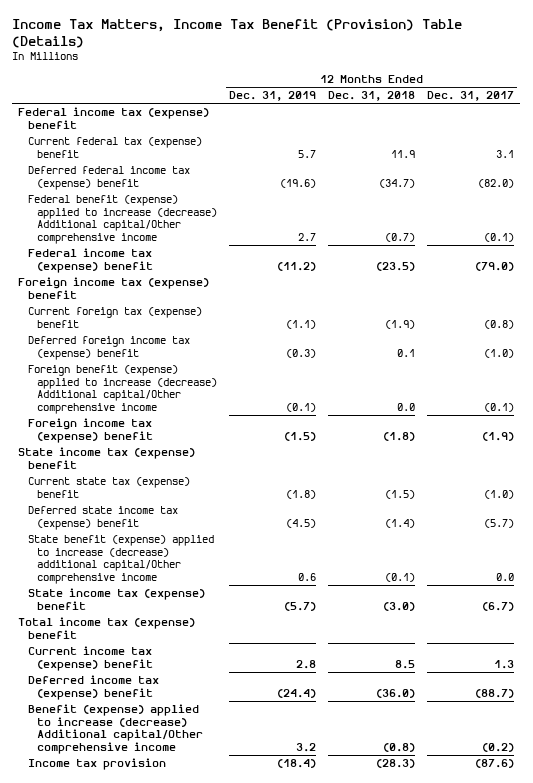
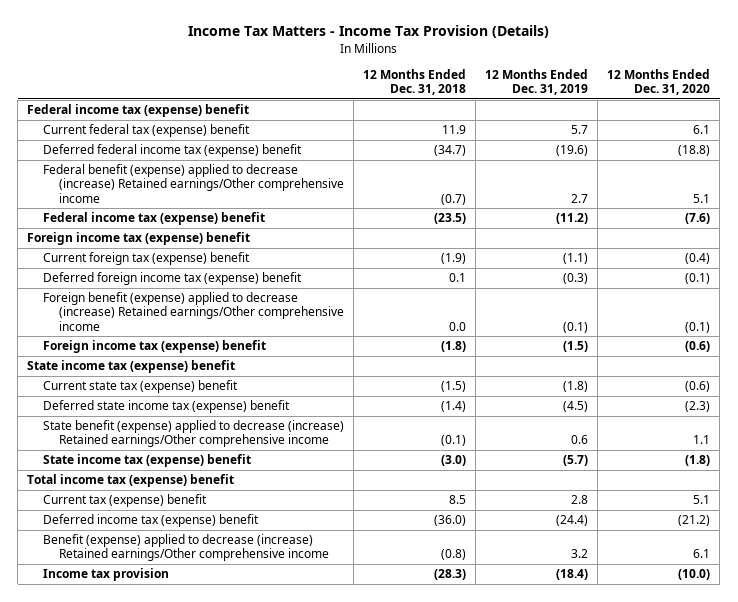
[12,19,463,48] Income Tax Matters, Income Tax Benefit (Provision) Table (Details) -> [187,25,549,39] Income Tax Matters - Income Tax Provision (Details)
[427,91,515,102] Dec. 31, 2017 -> none
none -> [607,69,711,96] 12 Months Ended Dec. 31, 2020
[27,195,217,244] Federal benefit (expense) applied to increase (decrease) Additional capital/Other comprehensive income -> [43,164,344,203] Federal benefit (expense) applied to decrease (increase) Retained earnings/Other comprehensive income
[27,365,217,414] Foreign benefit (expense) applied to increase (decrease) Additional capital/Other comprehensive income -> [43,292,344,331] Foreign benefit (expense) applied to decrease (increase) Retained earnings/Other comprehensive income
[27,535,214,584] State benefit (expense) applied to increase (decrease) additional capital/Other comprehensive income -> [43,420,345,448] State benefit (expense) applied to decrease (increase) Retained earnings/Other comprehensive income
[27,646,153,671] Current income tax (expense) benefit -> [43,494,208,508] Current tax (expense) benefit
[27,704,203,754] Benefit (expense) applied to increase (decrease) Additional capital/Other comprehensive income -> [43,534,329,562] Benefit (expense) applied to decrease (increase) Retained earnings/Other comprehensive income

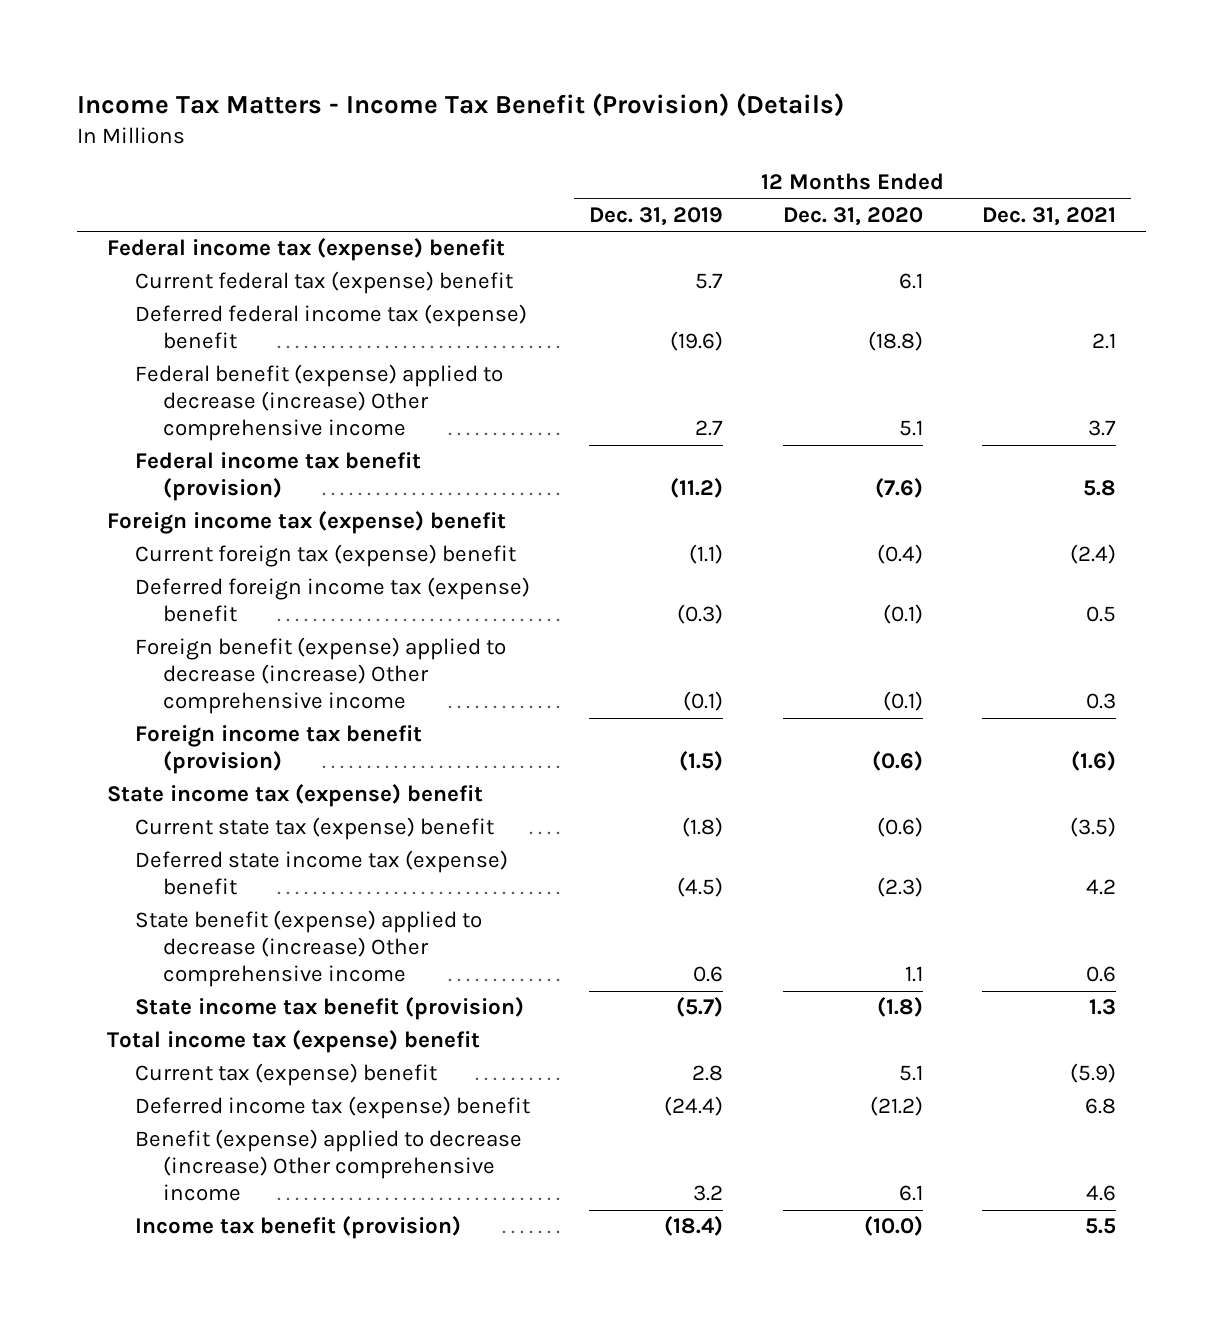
[187,25,549,39] Income Tax Matters - Income Tax Provision (Details) -> [77,92,845,117] Income Tax Matters - Income Tax Benefit (Provision) (Details)
[363,69,467,96] 12 Months Ended Dec. 31, 2018 -> none
none -> [982,207,1117,227] Dec. 31, 2021
[43,164,344,203] Federal benefit (expense) applied to decrease (increase) Retained earnings/Other comprehensive income -> [134,364,503,442] Federal benefit (expense) applied to decrease (increase) Other comprehensive income
[43,212,266,226] Federal income tax (expense) benefit -> [134,452,421,502] Federal income tax benefit (provision)
[43,292,344,331] Foreign benefit (expense) applied to decrease (increase) Retained earnings/Other comprehensive income -> [134,637,506,715] Foreign benefit (expense) applied to decrease (increase) Other comprehensive income
[43,340,267,354] Foreign income tax (expense) benefit -> [134,725,422,775] Foreign income tax benefit (provision)
[43,420,345,448] State benefit (expense) applied to decrease (increase) Retained earnings/Other comprehensive income -> [134,910,482,988] State benefit (expense) applied to decrease (increase) Other comprehensive income
[43,454,252,468] State income tax (expense) benefit -> [134,997,524,1021] State income tax benefit (provision)
[43,534,329,562] Benefit (expense) applied to decrease (increase) Retained earnings/Other comprehensive income -> [134,1129,522,1202] Benefit (expense) applied to decrease (increase) Other comprehensive income
[43,568,170,582] Income tax provision -> [134,1216,461,1240] Income tax benefit (provision)

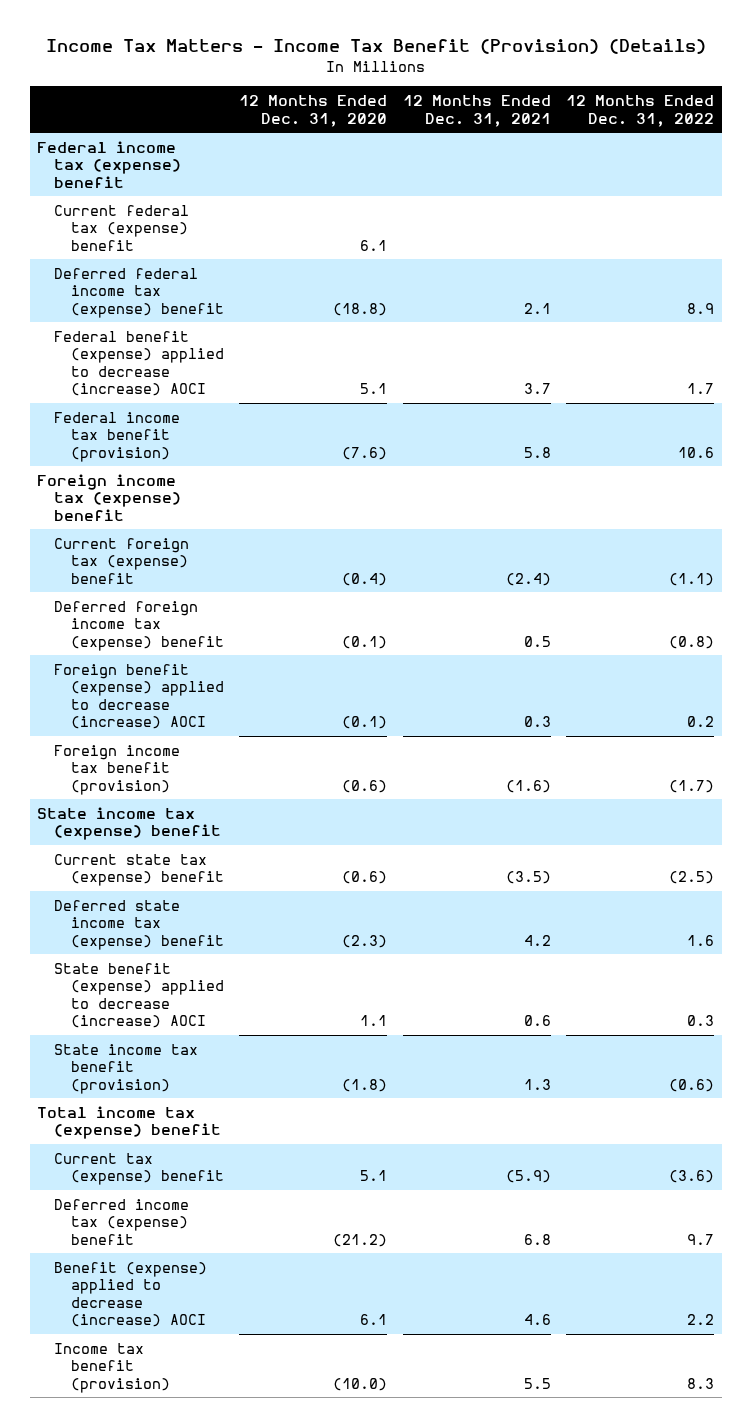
[589,207,724,227] Dec. 31, 2019 -> none
none -> [566,95,715,127] 12 Months Ended Dec. 31, 2022
[134,364,503,442] Federal benefit (expense) applied to decrease (increase) Other comprehensive income -> [54,330,225,397] Federal benefit (expense) applied to decrease (increase) AOCI
[134,637,506,715] Foreign benefit (expense) applied to decrease (increase) Other comprehensive income -> [54,663,225,730] Foreign benefit (expense) applied to decrease (increase) AOCI
[134,910,482,988] State benefit (expense) applied to decrease (increase) Other comprehensive income -> [54,962,225,1029] State benefit (expense) applied to decrease (increase) AOCI
[134,1129,522,1202] Benefit (expense) applied to decrease (increase) Other comprehensive income -> [54,1261,208,1328] Benefit (expense) applied to decrease (increase) AOCI

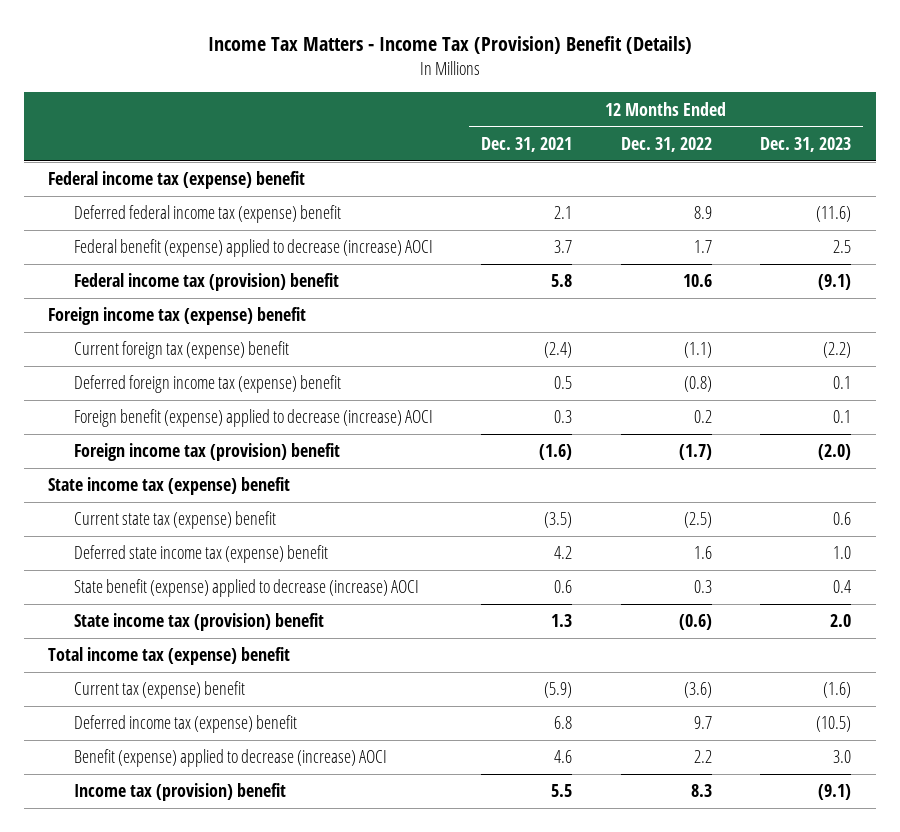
[45,39,706,55] Income Tax Matters - Income Tax Benefit (Provision) (Details) -> [207,36,692,55] Income Tax Matters - Income Tax (Provision) Benefit (Details)
[239,95,388,127] 12 Months Ended Dec. 31, 2020 -> none
none -> [760,136,852,152] Dec. 31, 2023
[54,204,190,251] Current federal tax (expense) benefit -> none
[54,411,181,462] Federal income tax benefit (provision) -> [73,273,339,292] Federal income tax (provision) benefit
[54,744,181,795] Foreign income tax benefit (provision) -> [73,443,340,462] Foreign income tax (provision) benefit
[54,1043,199,1094] State income tax benefit (provision) -> [73,613,324,632] State income tax (provision) benefit
[54,1342,171,1393] Income tax benefit (provision) -> [73,783,286,802] Income tax (provision) benefit

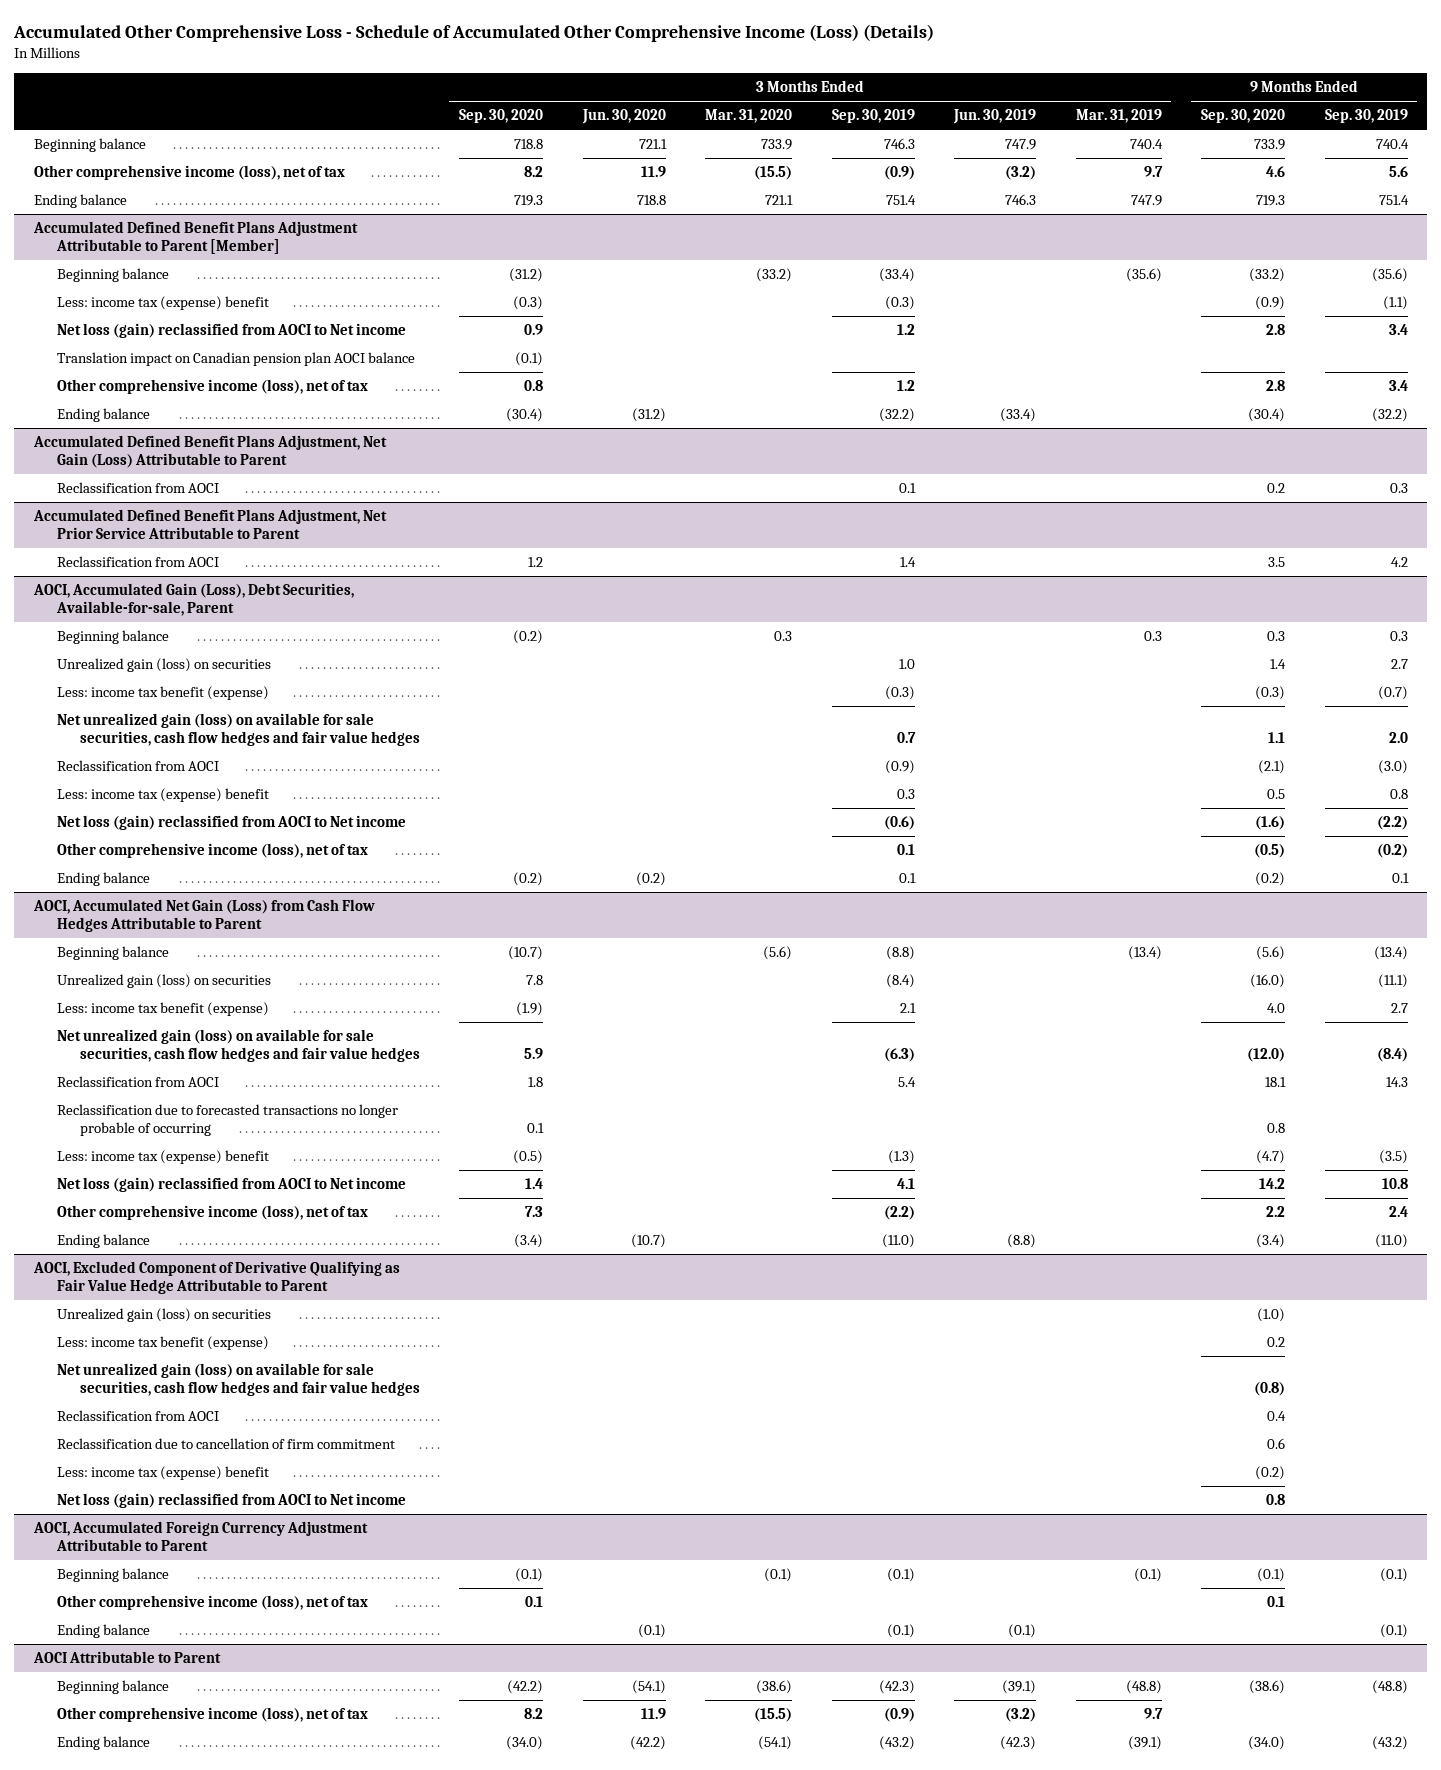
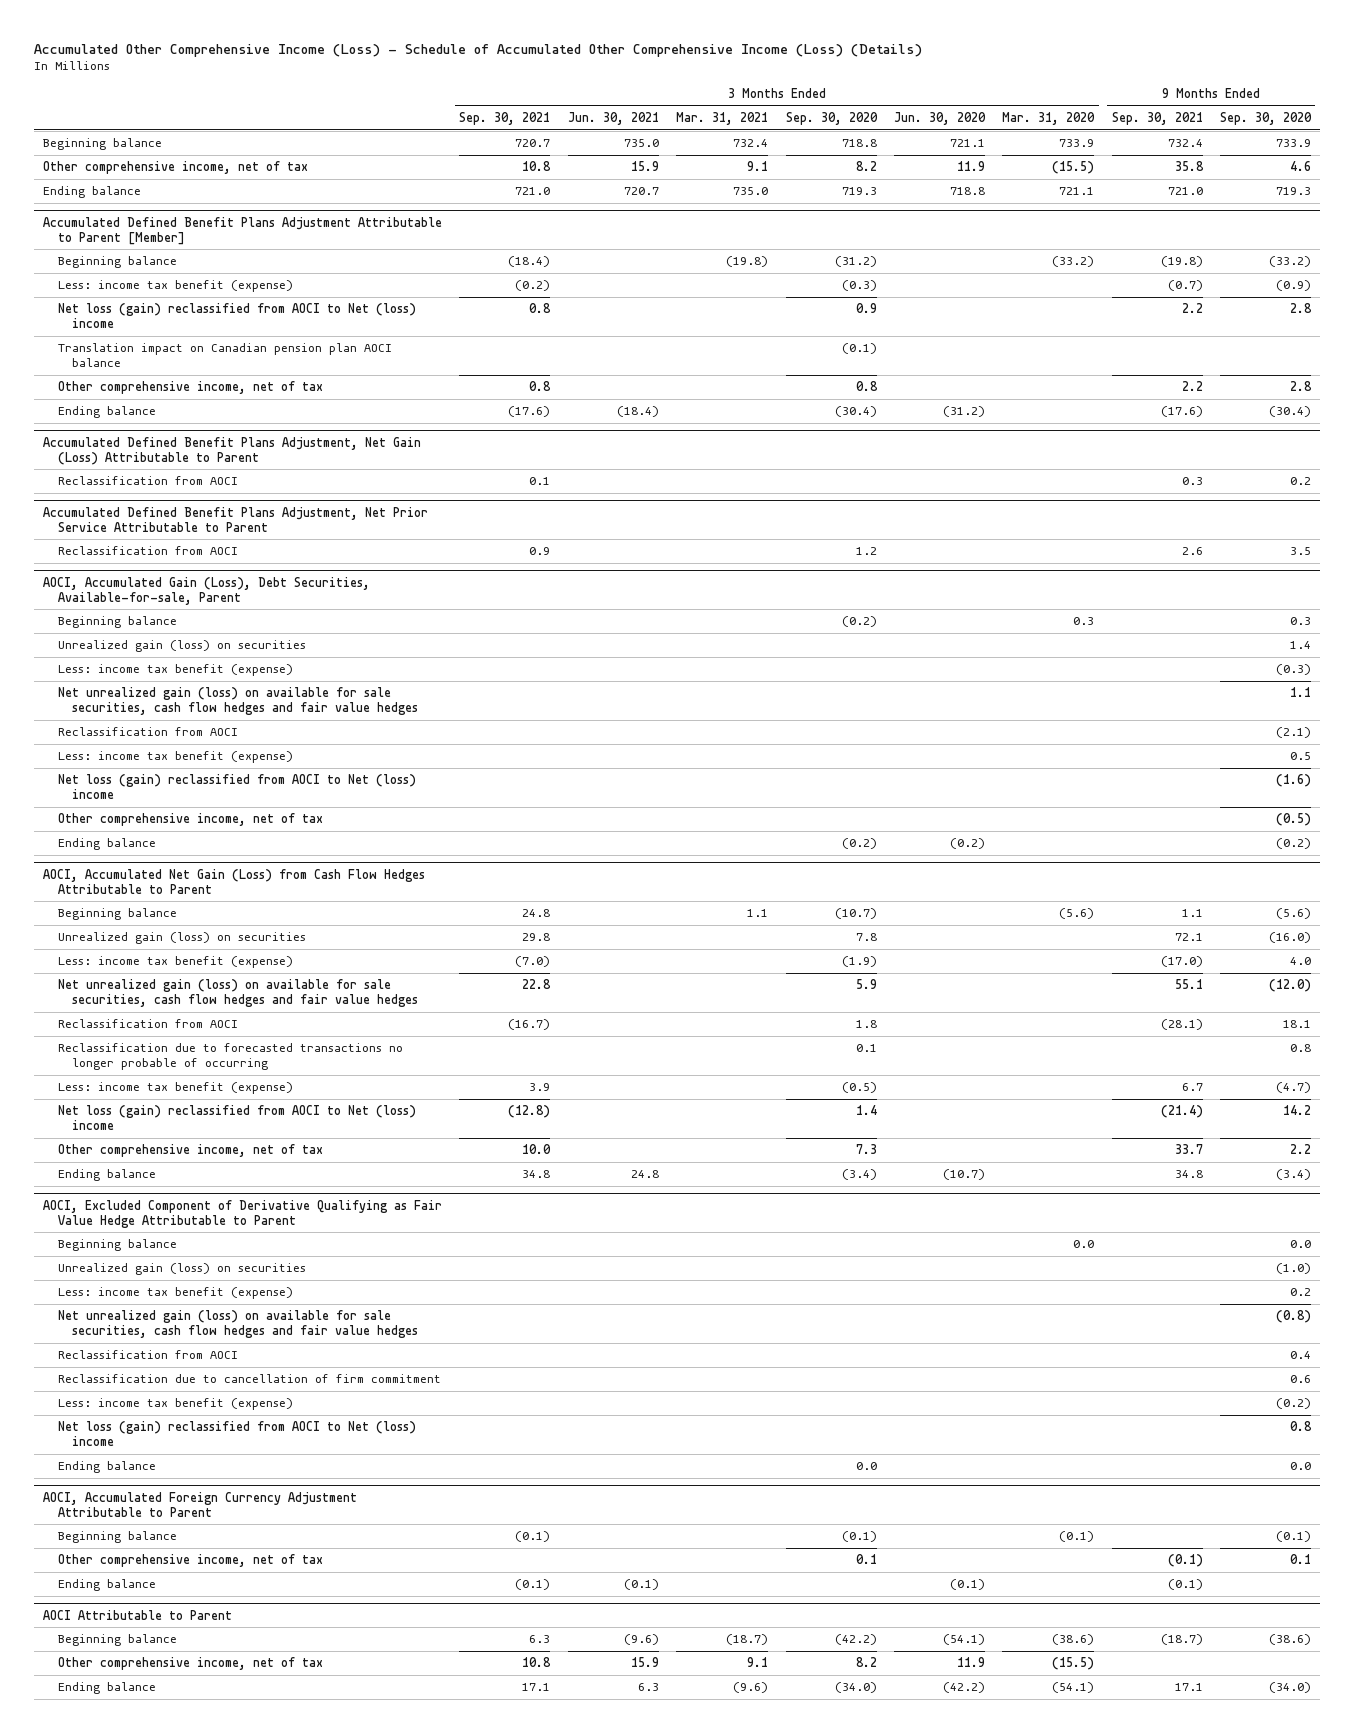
[13,23,935,42] Accumulated Other Comprehensive Loss - Schedule of Accumulated Other Comprehensive Income (Loss) (Details) -> [34,43,923,57] Accumulated Other Comprehensive Income (Loss) - Schedule of Accumulated Other Comprehensive Income (Loss) (Details)
[831,109,915,124] Sep. 30, 2019 -> none
[953,109,1037,125] Jun. 30, 2019 -> none
[1075,109,1162,124] Mar. 31, 2019 -> none
[1324,109,1408,124] Sep. 30, 2019 -> none
none -> [459,112,551,126] Sep. 30, 2021
none -> [567,112,659,126] Jun. 30, 2021
none -> [676,112,769,126] Mar. 31, 2021
none -> [1111,112,1203,126] Sep. 30, 2021
[33,165,345,181] Other comprehensive income (loss), net of tax -> [43,161,309,175] Other comprehensive income, net of tax
[56,296,269,311] Less: income tax (expense) benefit -> [57,280,293,293] Less: income tax benefit (expense)
[56,323,406,339] Net loss (gain) reclassified from AOCI to Net income -> [57,303,416,329] Net loss (gain) reclassified from AOCI to Net (loss) income
[56,379,368,395] Other comprehensive income (loss), net of tax -> [57,381,323,395] Other comprehensive income, net of tax
[56,788,269,803] Less: income tax (expense) benefit -> [57,751,293,764] Less: income tax benefit (expense)
[56,815,406,831] Net loss (gain) reclassified from AOCI to Net income -> [57,774,416,800] Net loss (gain) reclassified from AOCI to Net (loss) income
[56,843,368,859] Other comprehensive income (loss), net of tax -> [57,813,323,827] Other comprehensive income, net of tax
[56,1150,269,1165] Less: income tax (expense) benefit -> [57,1082,293,1095] Less: income tax benefit (expense)
[56,1177,406,1193] Net loss (gain) reclassified from AOCI to Net income -> [57,1105,416,1131] Net loss (gain) reclassified from AOCI to Net (loss) income
[56,1205,368,1221] Other comprehensive income (loss), net of tax -> [57,1144,323,1158] Other comprehensive income, net of tax
none -> [57,1239,177,1252] Beginning balance
[56,1466,269,1481] Less: income tax (expense) benefit -> [57,1398,293,1411] Less: income tax benefit (expense)
[56,1493,406,1509] Net loss (gain) reclassified from AOCI to Net income -> [57,1421,416,1447] Net loss (gain) reclassified from AOCI to Net (loss) income
none -> [57,1461,156,1474] Ending balance
[56,1595,368,1611] Other comprehensive income (loss), net of tax -> [57,1554,323,1568] Other comprehensive income, net of tax
[56,1707,368,1723] Other comprehensive income (loss), net of tax -> [57,1657,323,1671] Other comprehensive income, net of tax

